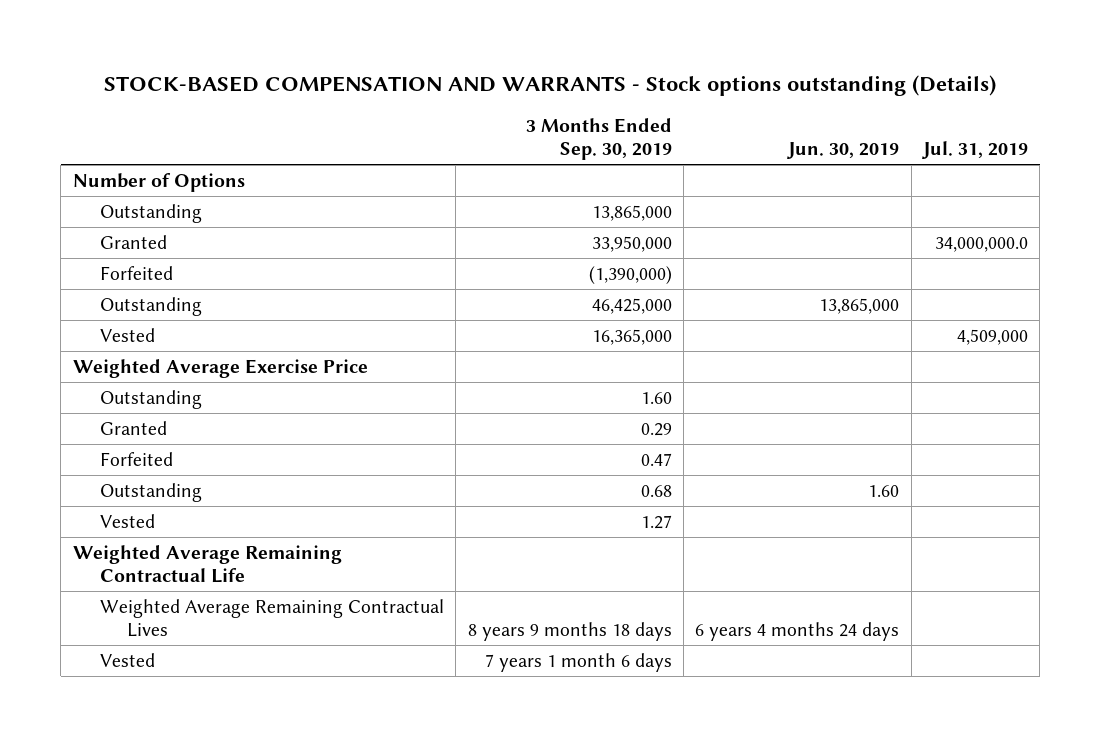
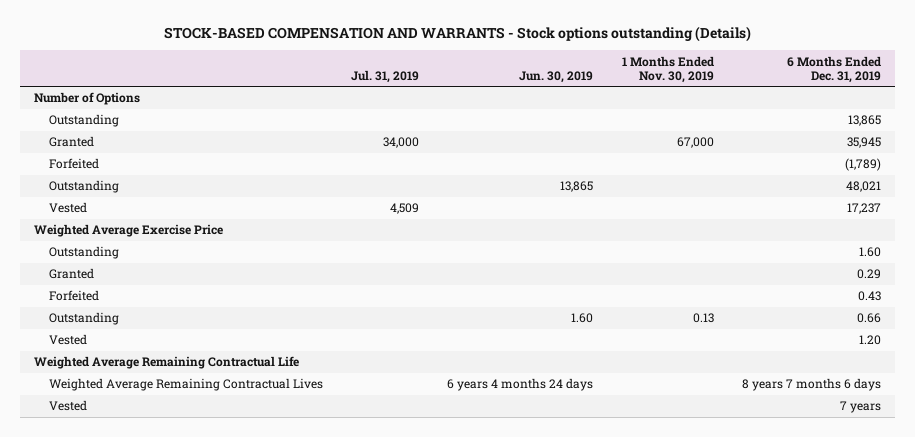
[525,117,672,161] 3 Months Ended Sep. 30, 2019 -> none
none -> [621,55,714,83] 1 Months Ended Nov. 30, 2019
none -> [787,55,882,83] 6 Months Ended Dec. 31, 2019
[935,236,1029,252] 34,000,000.0 -> [383,137,420,149] 34,000
[819,297,900,314] 13,865,000 -> [560,181,594,193] 13,865
[957,328,1029,345] 4,509,000 -> [390,203,420,215] 4,509

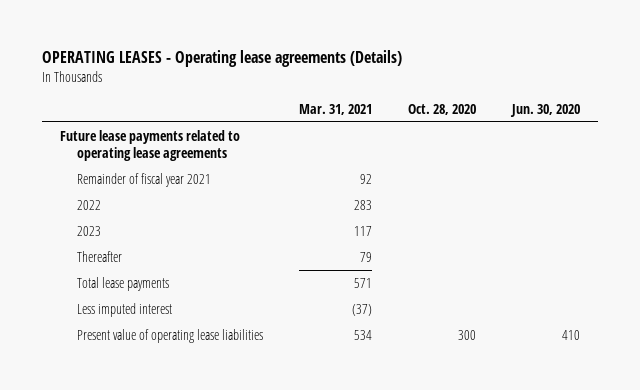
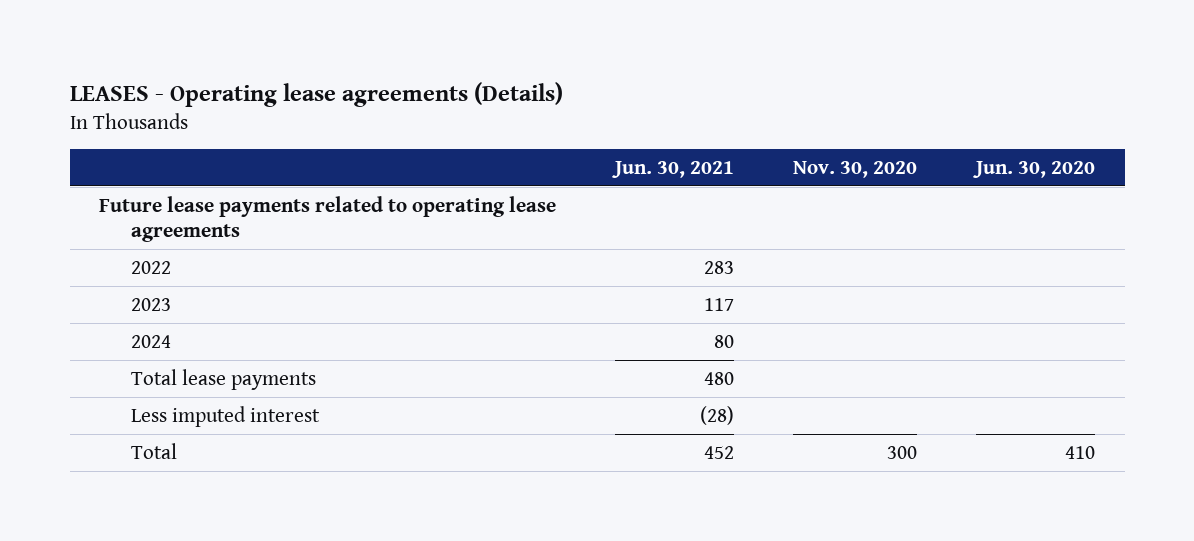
[41,50,402,68] OPERATING LEASES - Operating lease agreements (Details) -> [69,82,563,108] LEASES - Operating lease agreements (Details)
[299,103,373,115] Mar. 31, 2021 -> none
[408,103,477,115] Oct. 28, 2020 -> none
none -> [612,160,735,178] Jun. 30, 2021
none -> [793,160,918,178] Nov. 30, 2020
[77,172,212,187] Remainder of fiscal year 2021 -> none
[77,250,123,262] Thereafter -> [130,334,171,348] 2024
[77,328,264,343] Present value of operating lease liabilities -> [130,442,177,459] Total

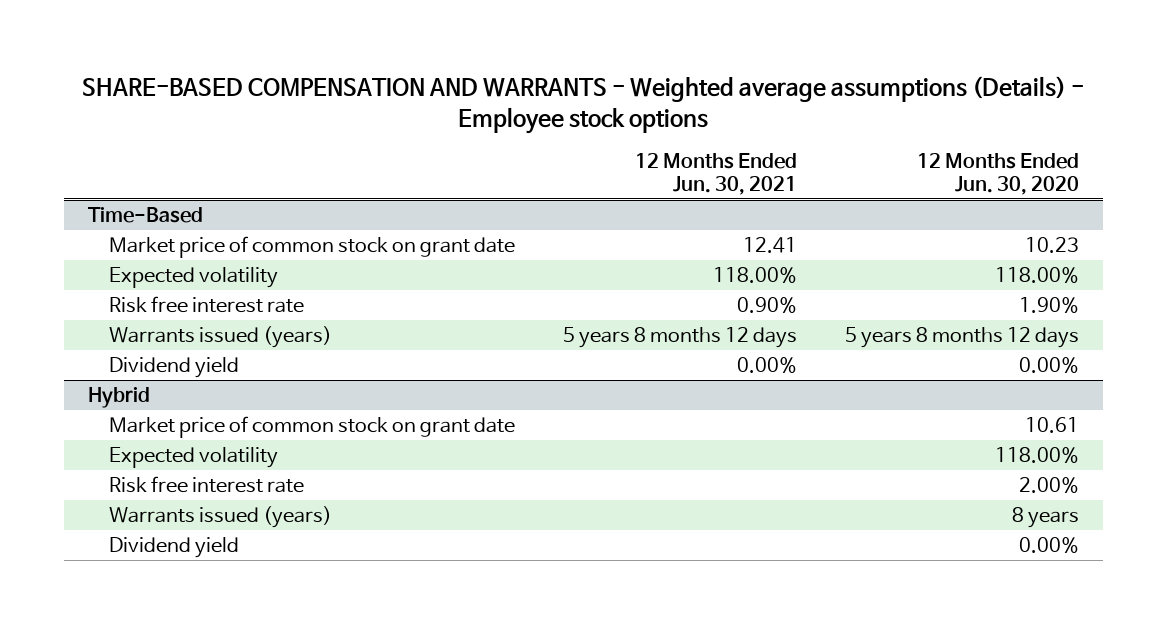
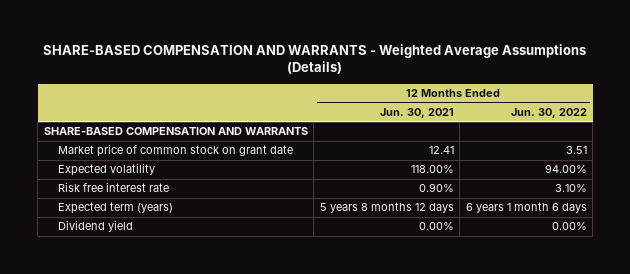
[82,75,1085,134] SHARE-BASED COMPENSATION AND WARRANTS - Weighted average assumptions (Details) - Employee stock options -> [43,44,587,75] SHARE-BASED COMPENSATION AND WARRANTS - Weighted Average Assumptions (Details)
[916,152,1079,196] 12 Months Ended Jun. 30, 2020 -> none
none -> [510,107,587,118] Jun. 30, 2022
[87,206,203,223] Time-Based -> none
none -> [43,127,308,136] SHARE-BASED COMPENSATION AND WARRANTS
[108,325,332,348] Warrants issued (years) -> [58,202,174,215] Expected term (years)
[87,386,150,408] Hybrid -> none
[108,415,515,438] Market price of common stock on grant date -> none
[108,446,278,468] Expected volatility -> none
[108,475,304,493] Risk free interest rate -> none
[108,505,332,528] Warrants issued (years) -> none
[108,536,239,558] Dividend yield -> none

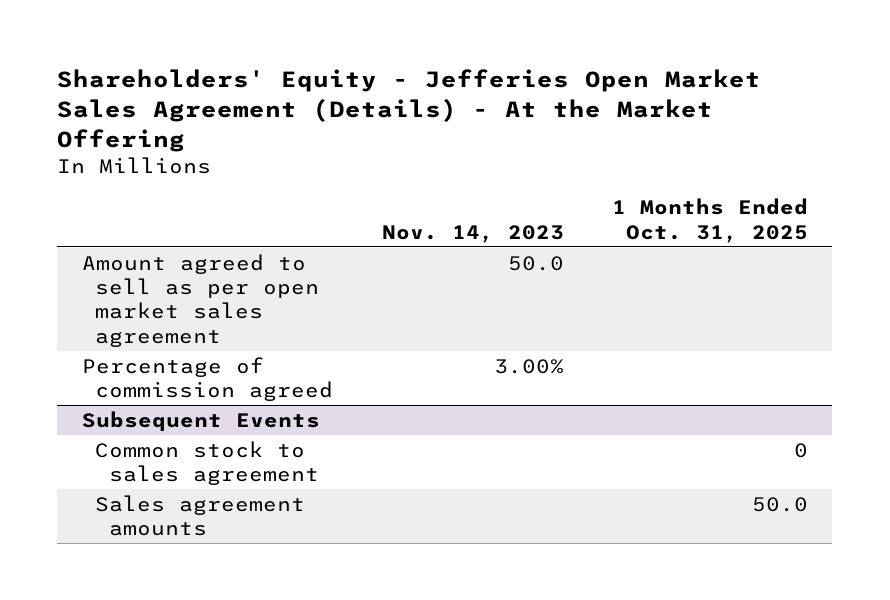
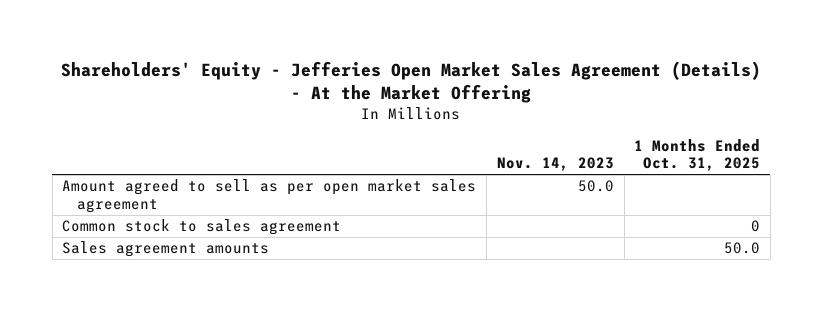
[81,356,334,402] Percentage of commission agreed -> none
[81,410,320,431] Subsequent Events -> none
[95,440,319,486] Common stock to sales agreement -> none
[95,494,306,537] Sales agreement amounts -> none
none -> [62,219,342,236] Common stock to sales agreement
none -> [62,241,270,258] Sales agreement amounts

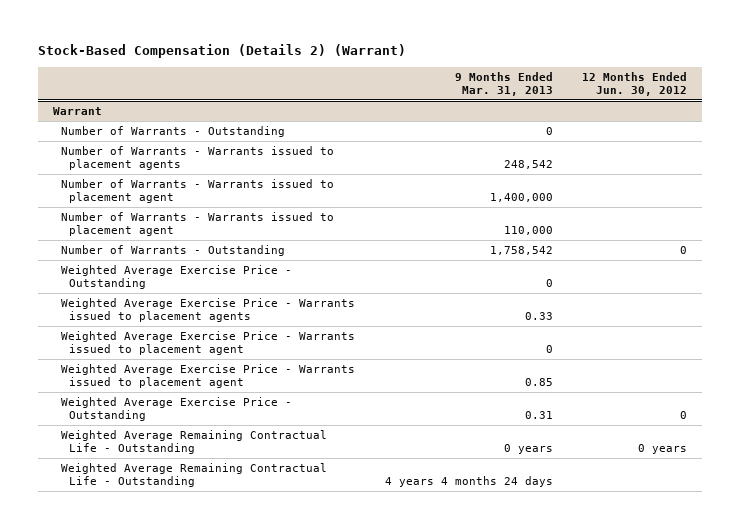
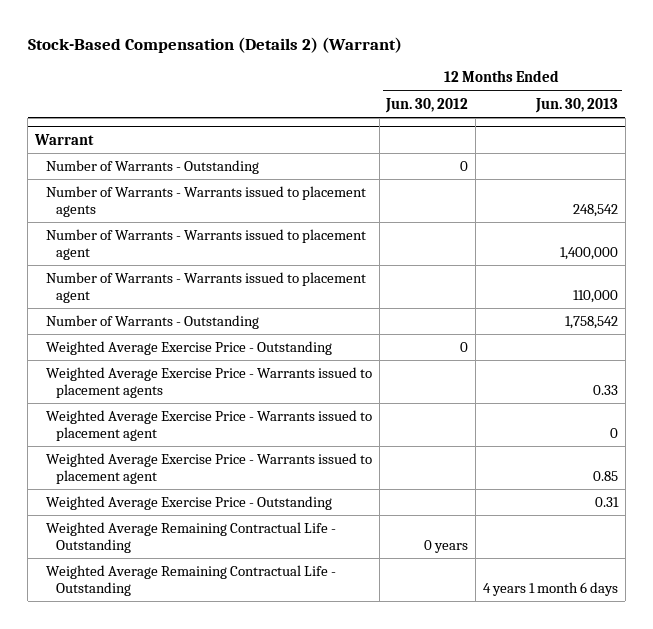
[454,71,553,96] 9 Months Ended Mar. 31, 2013 -> none
none -> [535,97,619,113] Jun. 30, 2013
[61,245,286,257] Number of Warrants - Outstanding -> [45,160,259,175] Number of Warrants - Outstanding
[61,126,286,138] Number of Warrants - Outstanding -> [45,315,259,330] Number of Warrants - Outstanding
[61,397,293,422] Weighted Average Exercise Price - Outstanding -> [45,341,332,356] Weighted Average Exercise Price - Outstanding
[61,265,293,290] Weighted Average Exercise Price - Outstanding -> [45,496,332,511] Weighted Average Exercise Price - Outstanding

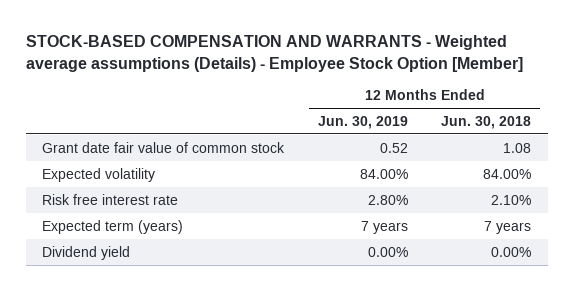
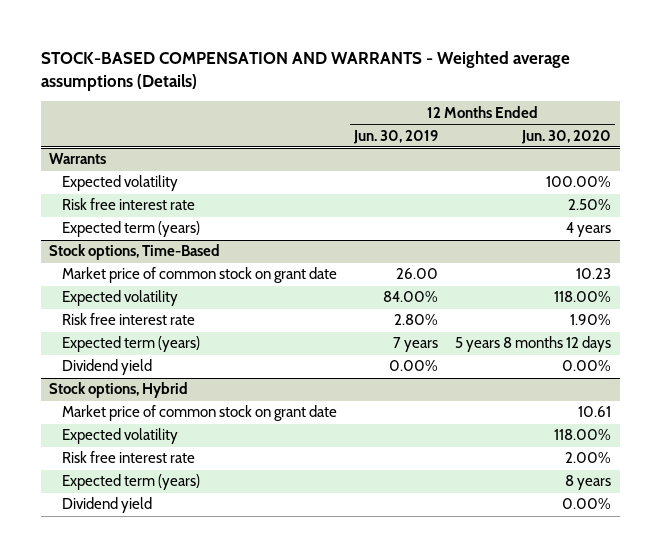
[25,35,523,72] STOCK-BASED COMPENSATION AND WARRANTS - Weighted average assumptions (Details) - Employee Stock Option [Member] -> [40,50,570,91] STOCK-BASED COMPENSATION AND WARRANTS - Weighted average assumptions (Details)
[441,115,532,129] Jun. 30, 2018 -> none
none -> [521,129,612,144] Jun. 30, 2020
none -> [49,153,107,165] Warrants
none -> [61,175,178,192] Expected volatility
none -> [61,198,195,211] Risk free interest rate
none -> [61,221,200,238] Expected term (years)
none -> [49,244,221,261] Stock options, Time-Based
[42,141,286,153] Grant date fair value of common stock -> [61,267,337,284] Market price of common stock on grant date
[379,142,408,153] 0.52 -> [395,268,438,280] 26.00
none -> [49,382,189,399] Stock options, Hybrid
none -> [61,405,337,422] Market price of common stock on grant date
none -> [61,428,178,445] Expected volatility
none -> [61,451,195,464] Risk free interest rate
none -> [61,474,200,491] Expected term (years)
none -> [61,497,152,514] Dividend yield

